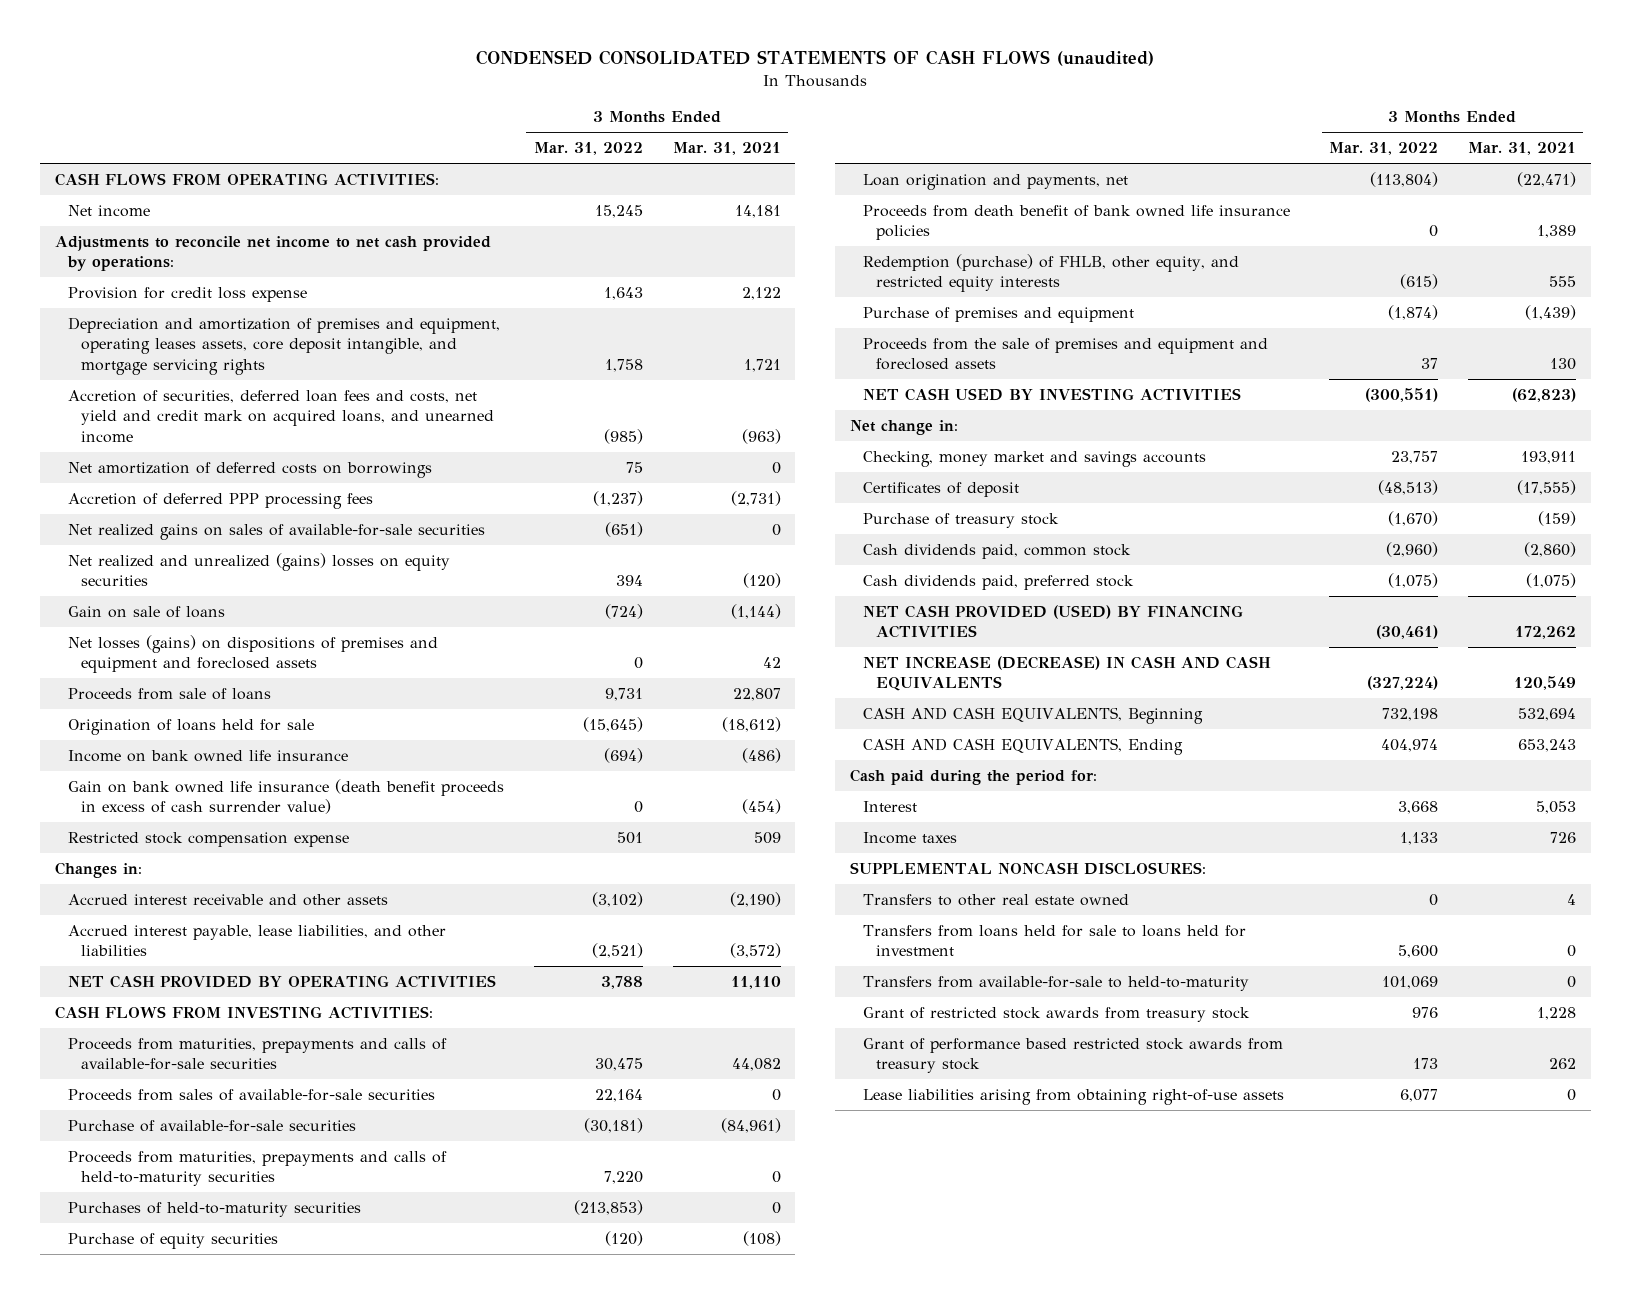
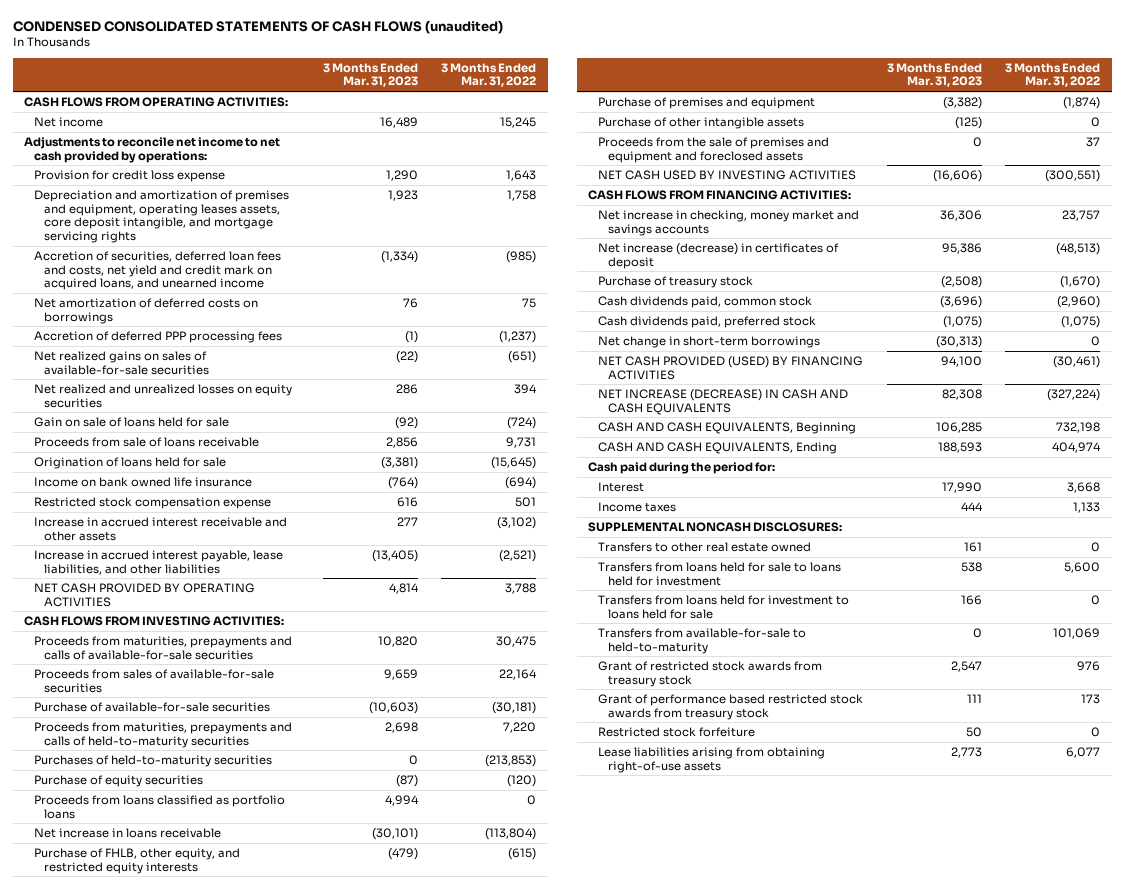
[672,142,781,156] Mar. 31, 2021 -> none
none -> [322,62,418,88] 3 Months Ended Mar. 31, 2023
[67,634,438,674] Net losses (gains) on dispositions of premises and equipment and foreclosed assets -> none
[67,552,450,587] Net realized and unrealized (gains) losses on equity securities -> [34,384,293,408] Net realized and unrealized losses on equity securities
[67,605,225,618] Gain on sale of loans -> [34,417,230,428] Gain on sale of loans held for sale
[67,687,271,700] Proceeds from sale of loans -> [34,437,260,448] Proceeds from sale of loans receivable
[67,778,504,815] Gain on bank owned life insurance (death benefit proceeds in excess of cash surrender value) -> none
[54,861,142,878] Changes in: -> none
[67,893,388,906] Accrued interest receivable and other assets -> [34,517,288,541] Increase in accrued interest receivable and other assets
[67,924,446,957] Accrued interest payable, lease liabilities, and other liabilities -> [34,550,284,575] Increase in accrued interest payable, lease liabilities, and other liabilities
[863,204,1291,241] Proceeds from death benefit of bank owned life insurance policies -> none
none -> [34,795,286,819] Proceeds from loans classified as portfolio loans
[863,173,1129,190] Loan origination and payments, net -> [34,828,222,839] Net increase in loans receivable
[863,253,1240,293] Redemption (purchase) of FHLB, other equity, and restricted equity interests -> [34,848,241,874] Purchase of FHLB, other equity, and restricted equity interests
none -> [598,117,805,130] Purchase of other intangible assets
[850,419,959,435] Net change in: -> none
none -> [588,190,852,201] CASH FLOWS FROM FINANCING ACTIVITIES:
[863,450,1207,467] Checking, money market and savings accounts -> [598,210,860,236] Net increase in checking, money market and savings accounts
[863,481,1020,497] Certificates of deposit -> [598,243,840,269] Net increase (decrease) in certificates of deposit
none -> [598,336,821,349] Net change in short-term borrowings
none -> [598,595,850,619] Transfers from loans held for investment to loans held for sale
none -> [598,727,756,738] Restricted stock forfeiture

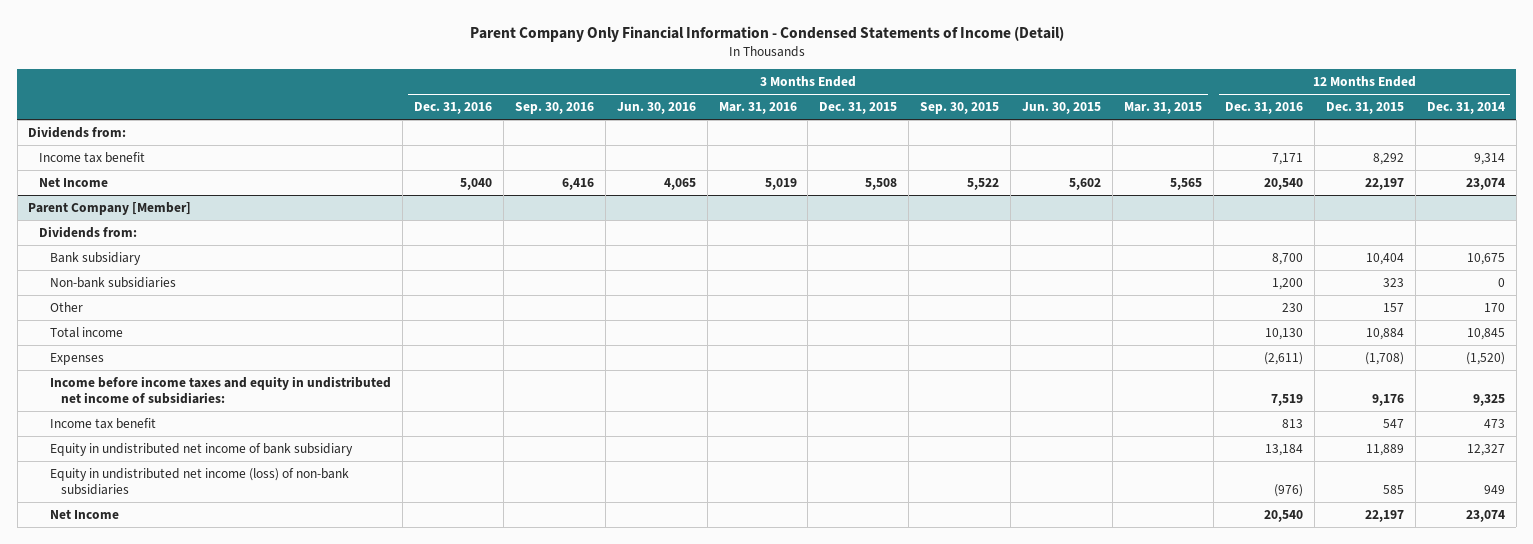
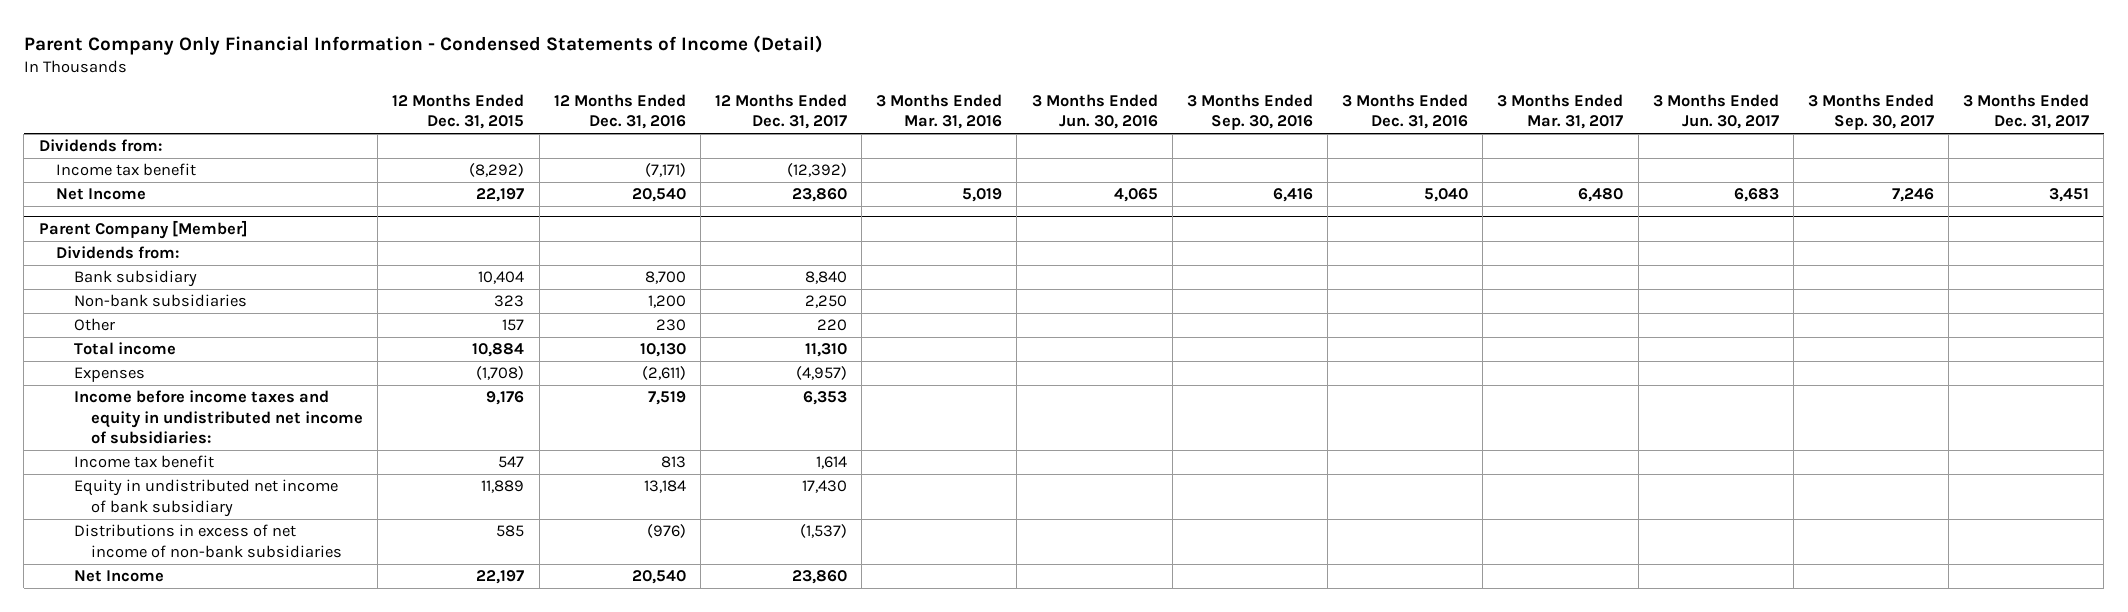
[819,101,898,114] Dec. 31, 2015 -> none
[920,101,1000,114] Sep. 30, 2015 -> none
[1022,101,1102,114] Jun. 30, 2015 -> none
[1124,101,1203,114] Mar. 31, 2015 -> none
[1426,101,1505,114] Dec. 31, 2014 -> none
none -> [714,93,847,130] 12 Months Ended Dec. 31, 2017
none -> [1497,93,1624,130] 3 Months Ended Mar. 31, 2017
none -> [1652,93,1779,130] 3 Months Ended Jun. 30, 2017
none -> [1808,93,1935,131] 3 Months Ended Sep. 30, 2017
none -> [1963,93,2090,130] 3 Months Ended Dec. 31, 2017
[1271,152,1303,165] 7,171 -> [644,163,686,178] (7,171)
[1372,152,1404,165] 8,292 -> [469,163,525,178] (8,292)
[50,467,350,495] Equity in undistributed net income (loss) of non-bank subsidiaries -> [73,524,343,558] Distributions in excess of net income of non-bank subsidiaries

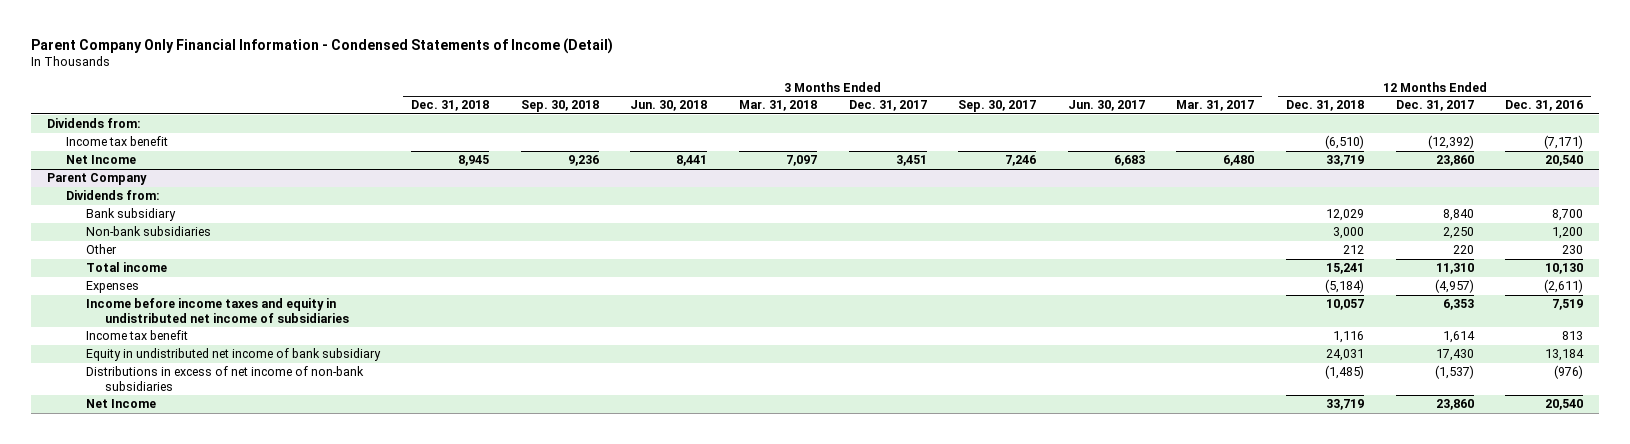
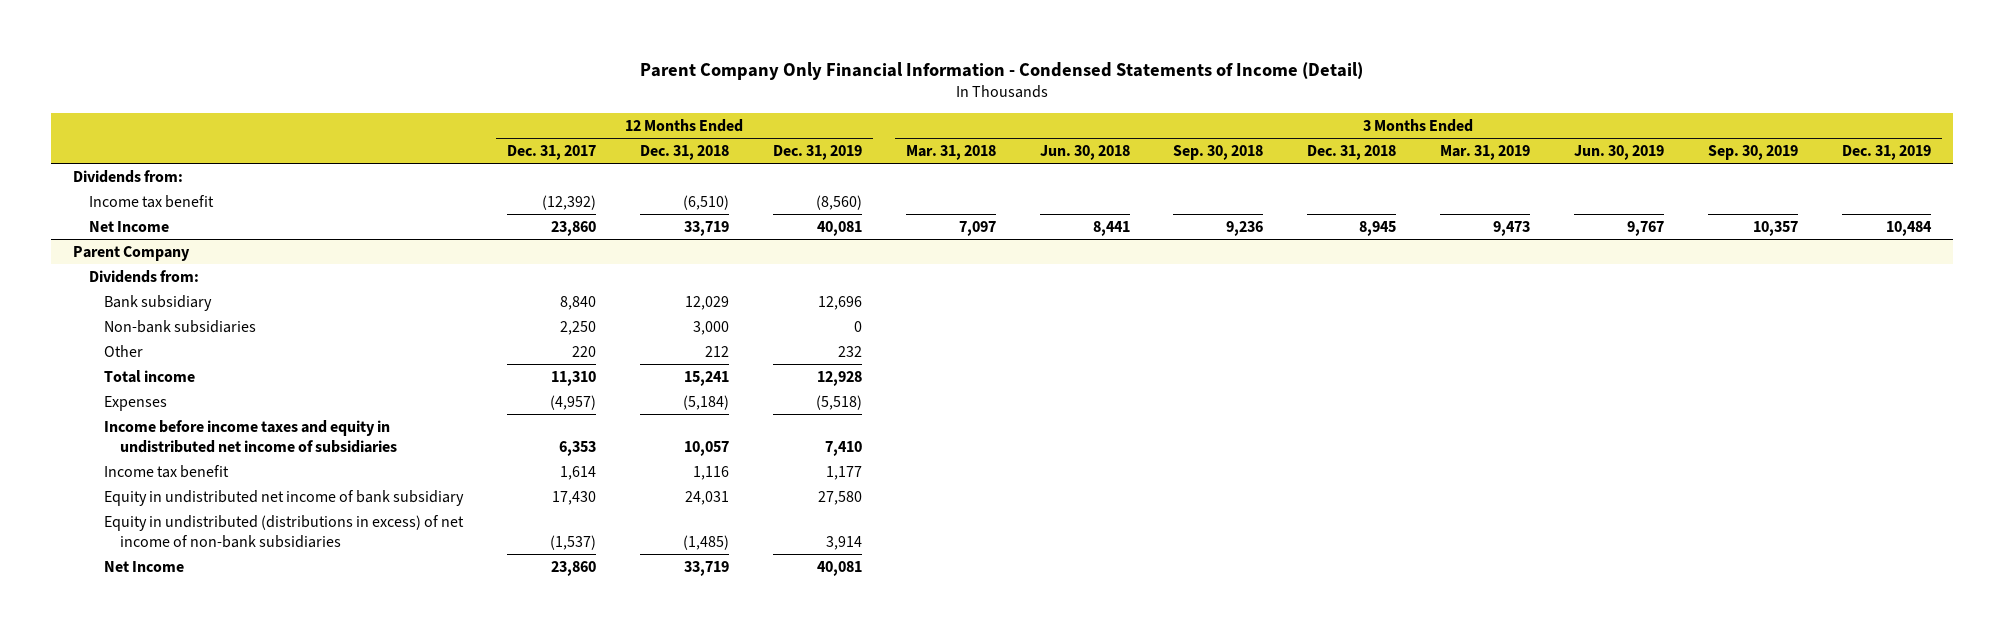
[848,100,927,112] Dec. 31, 2017 -> none
[958,100,1037,113] Sep. 30, 2017 -> none
[1067,100,1145,112] Jun. 30, 2017 -> none
[1176,100,1255,112] Mar. 31, 2017 -> none
[1505,100,1584,112] Dec. 31, 2016 -> none
none -> [772,144,862,160] Dec. 31, 2019
none -> [1440,144,1531,160] Mar. 31, 2019
none -> [1574,144,1665,160] Jun. 30, 2019
none -> [1708,144,1799,160] Sep. 30, 2019
none -> [1841,144,1931,160] Dec. 31, 2019
[85,366,364,391] Distributions in excess of net income of non-bank subsidiaries -> [104,514,465,549] Equity in undistributed (distributions in excess) of net income of non-bank subsidiaries

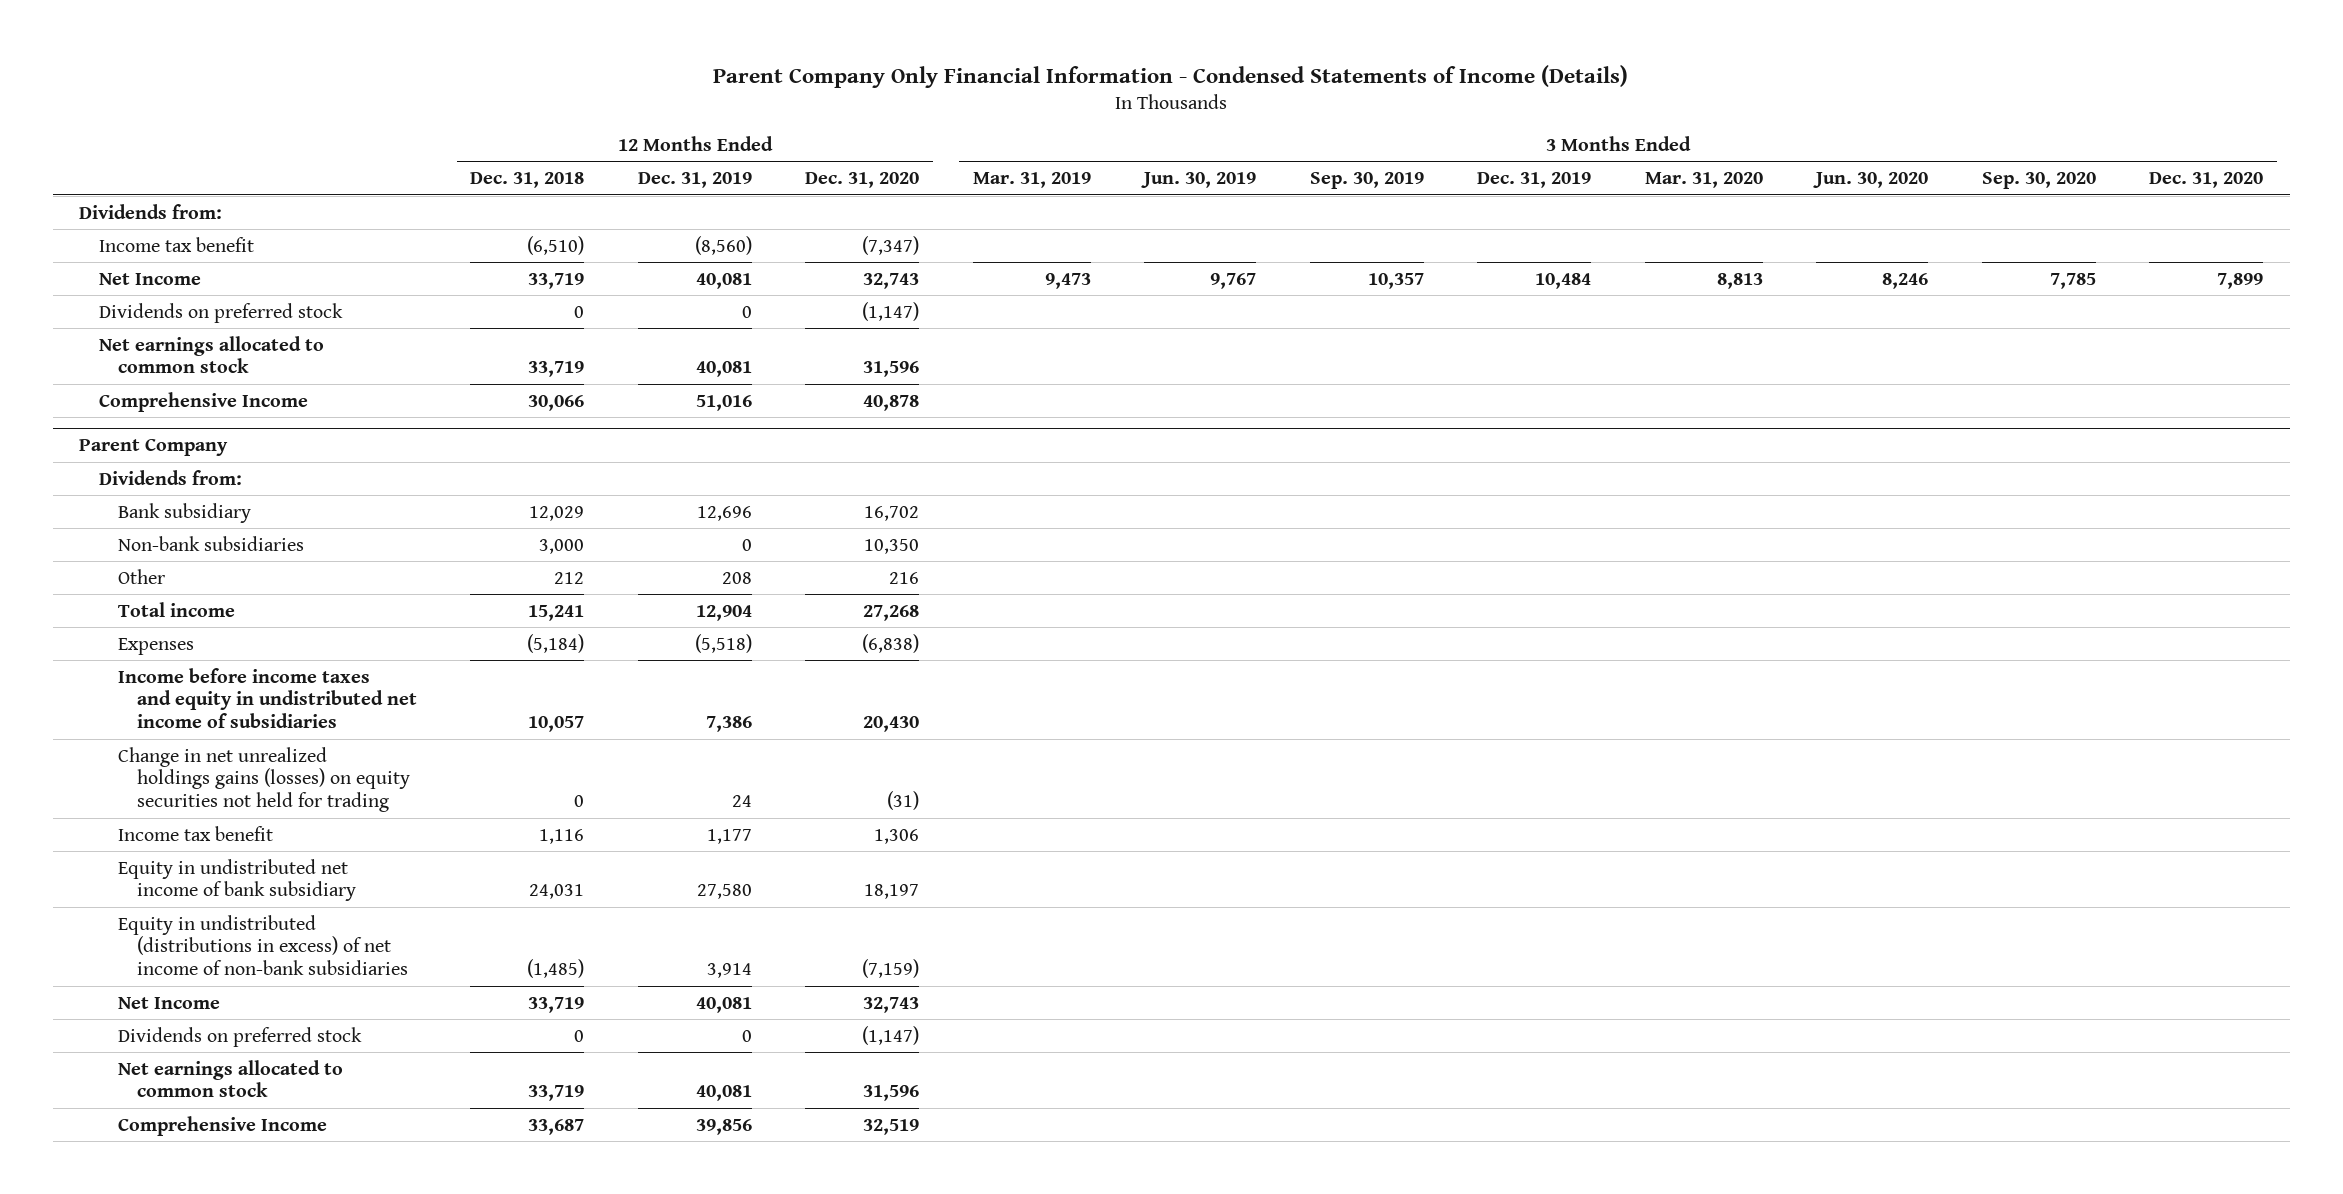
[639,61,1363,80] Parent Company Only Financial Information - Condensed Statements of Income (Detail) -> [713,64,1629,88] Parent Company Only Financial Information - Condensed Statements of Income (Details)
[507,144,597,160] Dec. 31, 2017 -> none
[905,144,996,160] Mar. 31, 2018 -> none
[1039,144,1130,160] Jun. 30, 2018 -> none
[1173,144,1264,160] Sep. 30, 2018 -> none
[1307,144,1397,160] Dec. 31, 2018 -> none
none -> [805,172,920,189] Dec. 31, 2020
none -> [1644,172,1763,189] Mar. 31, 2020
none -> [1813,172,1929,189] Jun. 30, 2020
none -> [1981,172,2096,190] Sep. 30, 2020
none -> [2149,172,2264,189] Dec. 31, 2020
none -> [98,302,343,323] Dividends on preferred stock
none -> [98,335,324,374] Net earnings allocated to common stock
none -> [98,391,308,412] Comprehensive Income
[837,345,862,357] 232 -> [721,571,752,584] 208
[816,370,862,386] 12,928 -> [695,604,752,621] 12,904
[824,441,862,457] 7,410 -> [705,716,752,733] 7,386
none -> [117,746,410,813] Change in net unrealized holdings gains (losses) on equity securities not held for trading
none -> [117,1026,362,1047] Dividends on preferred stock
none -> [117,1059,343,1098] Net earnings allocated to common stock
none -> [117,1115,327,1136] Comprehensive Income

